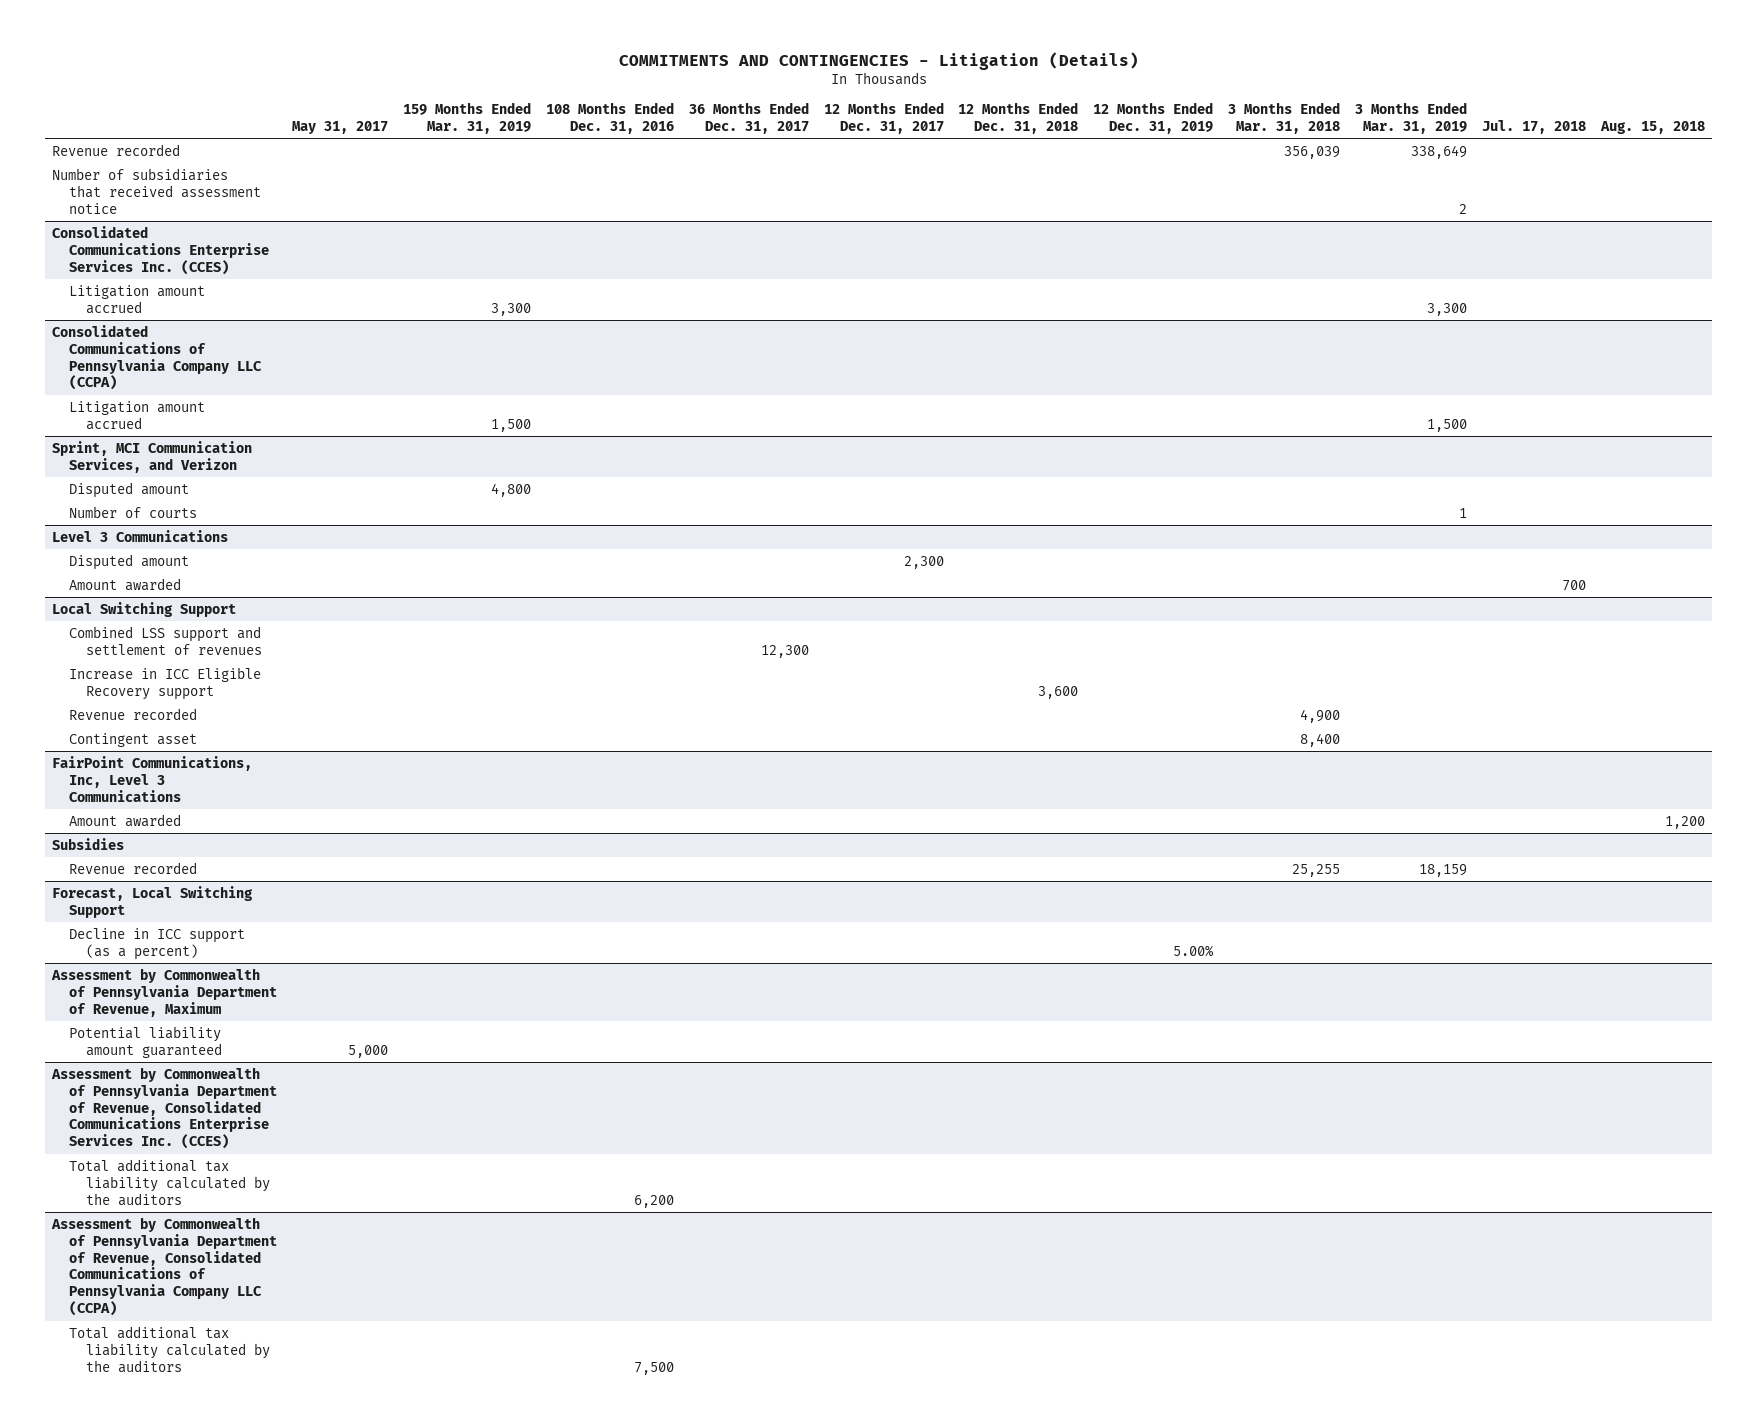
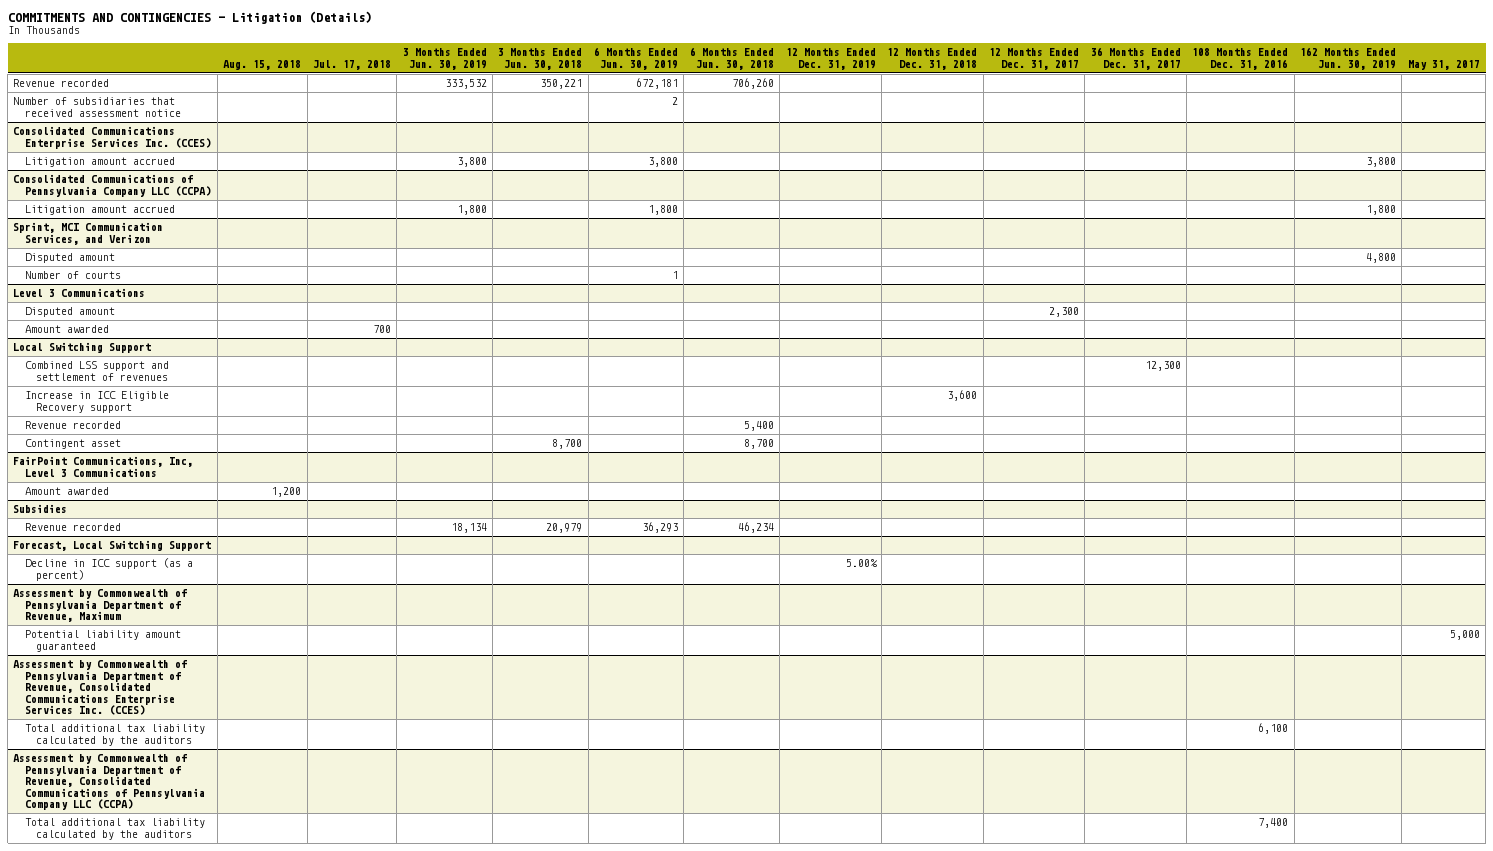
[403,102,532,134] 159 Months Ended Mar. 31, 2019 -> none
[1228,102,1341,134] 3 Months Ended Mar. 31, 2018 -> none
[1355,102,1468,134] 3 Months Ended Mar. 31, 2019 -> none
none -> [402,48,487,70] 3 Months Ended Jun. 30, 2019
none -> [498,48,583,70] 3 Months Ended Jun. 30, 2018
none -> [594,47,679,70] 6 Months Ended Jun. 30, 2019
none -> [689,47,774,70] 6 Months Ended Jun. 30, 2018
none -> [1300,47,1397,70] 162 Months Ended Jun. 30, 2019
[633,1194,674,1208] 6,200 -> [1258,723,1289,735] 6,100
[633,1361,674,1375] 7,500 -> [1258,818,1289,829] 7,400

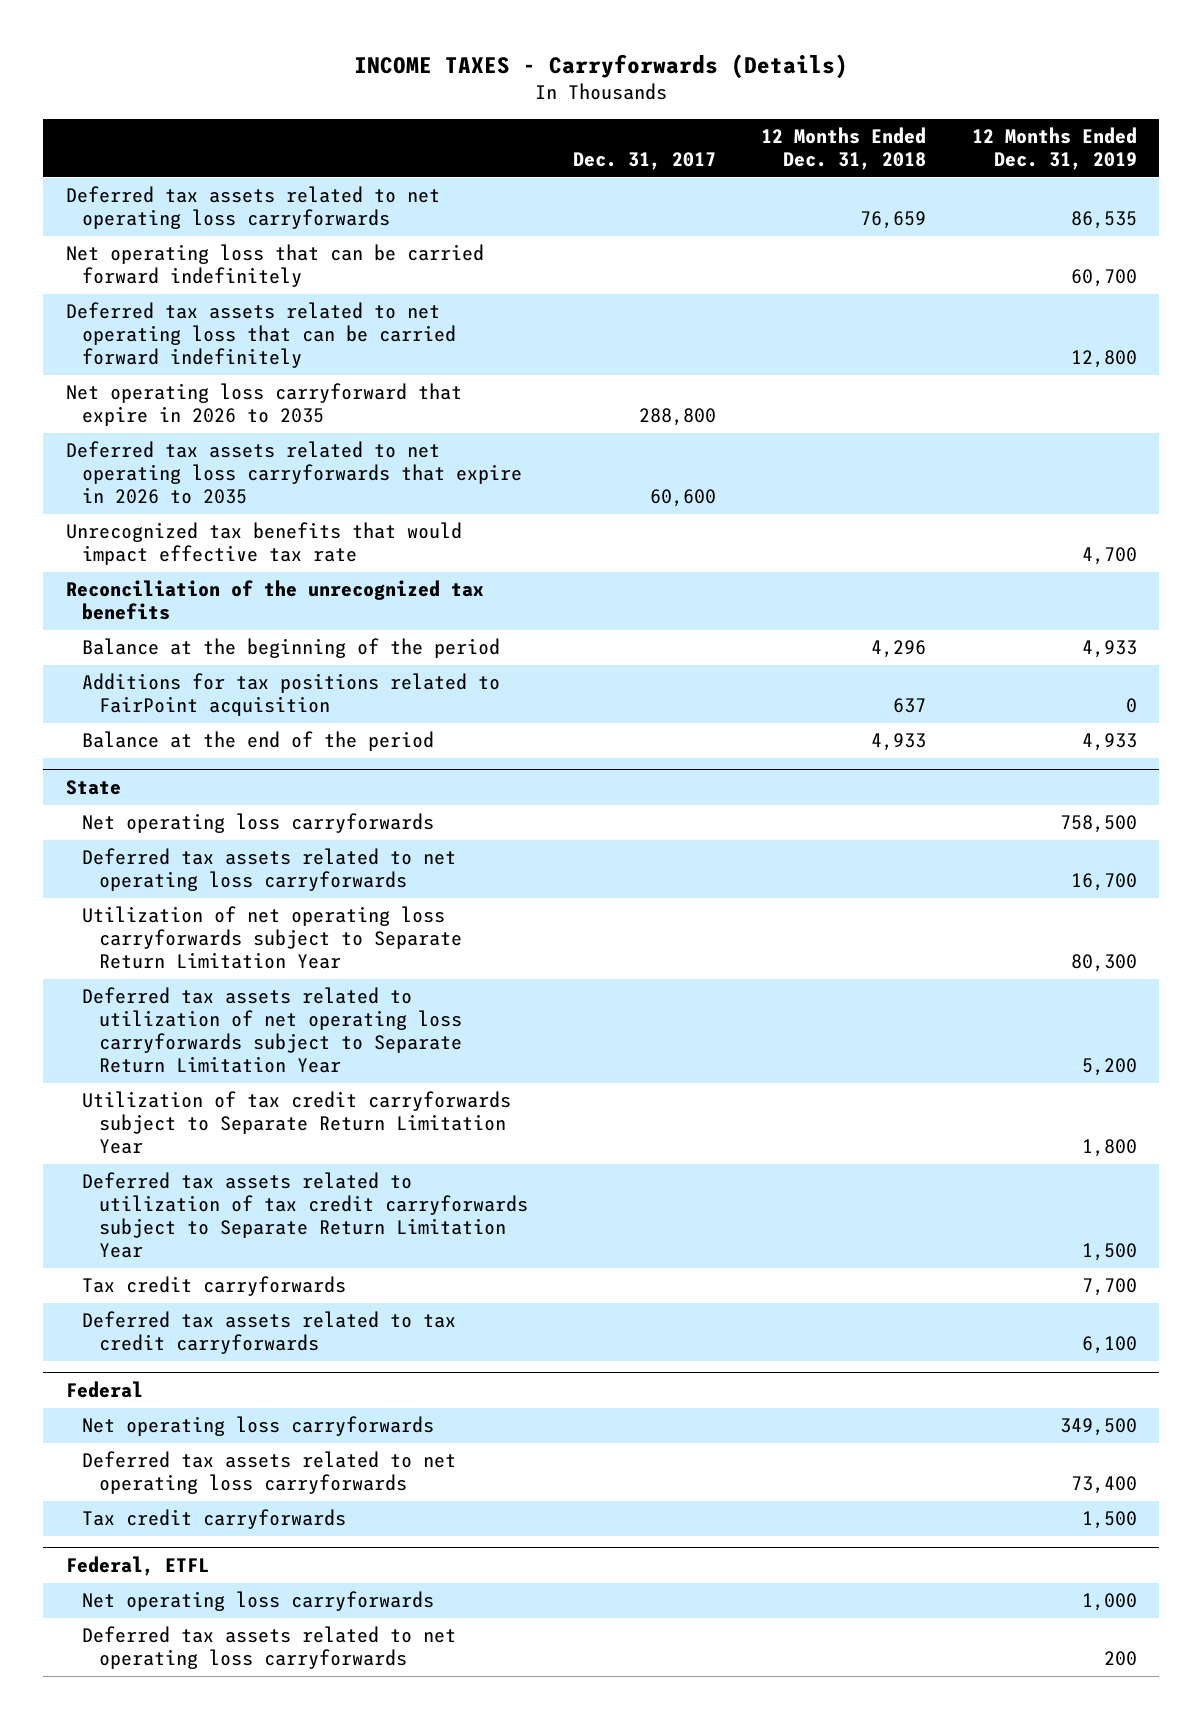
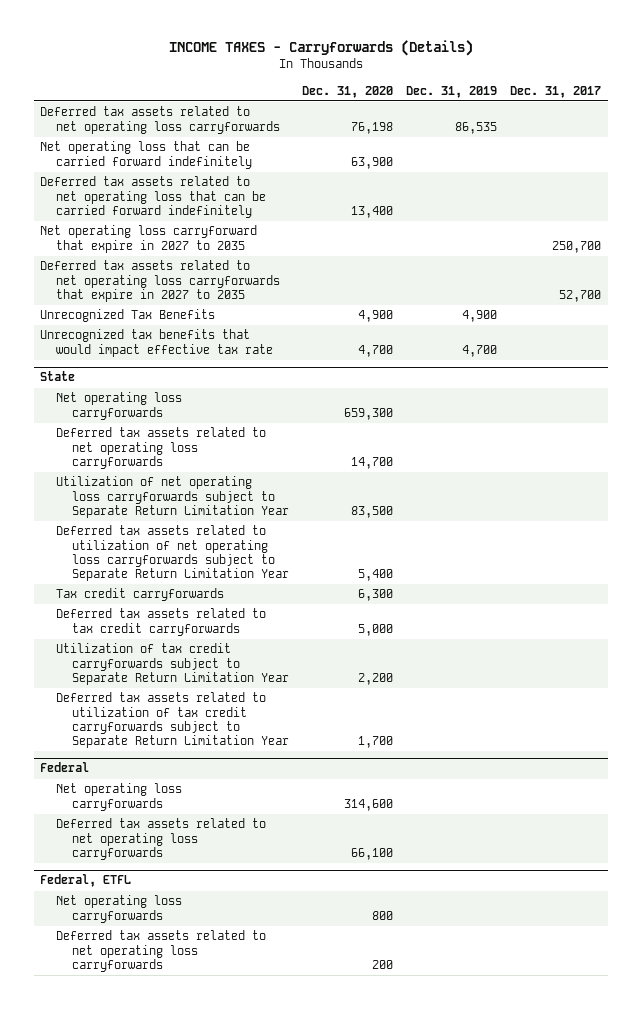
[761,126,927,170] 12 Months Ended Dec. 31, 2018 -> none
[971,126,1137,170] 12 Months Ended Dec. 31, 2019 -> none
none -> [301,85,393,98] Dec. 31, 2020
none -> [405,85,497,98] Dec. 31, 2019
[65,383,462,427] Net operating loss carryforward that expire in 2026 to 2035 -> [40,225,258,253] Net operating loss carryforward that expire in 2027 to 2035
[639,408,717,427] 288,800 -> [551,240,601,253] 250,700
[65,441,523,505] Deferred tax assets related to net operating loss carryforwards that expire in 2026 to 2035 -> [40,260,281,302] Deferred tax assets related to net operating loss carryforwards that expire in 2027 to 2035
[650,489,717,508] 60,600 -> [558,289,601,302] 52,700
none -> [40,309,216,323] Unrecognized Tax Benefits
[65,580,484,621] Reconciliation of the unrecognized tax benefits -> none
[82,638,501,659] Balance at the beginning of the period -> none
[82,673,501,717] Additions for tax positions related to FairPoint acquisition -> none
[82,731,435,752] Balance at the end of the period -> none
[82,1091,512,1155] Utilization of tax credit carryforwards subject to Separate Return Limitation Year -> [56,643,289,685] Utilization of tax credit carryforwards subject to Separate Return Limitation Year
[82,1172,528,1259] Deferred tax assets related to utilization of tax credit carryforwards subject to Separate Return Limitation Year -> [56,692,289,748] Deferred tax assets related to utilization of tax credit carryforwards subject to Separate Return Limitation Year
[82,1509,347,1530] Tax credit carryforwards -> none

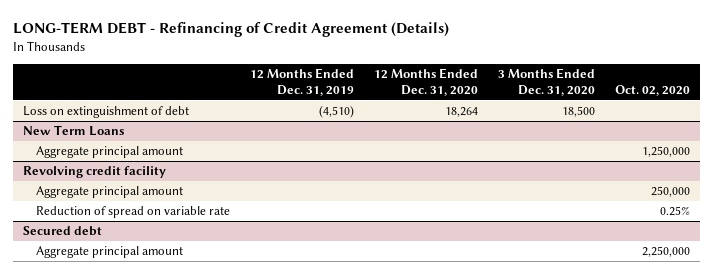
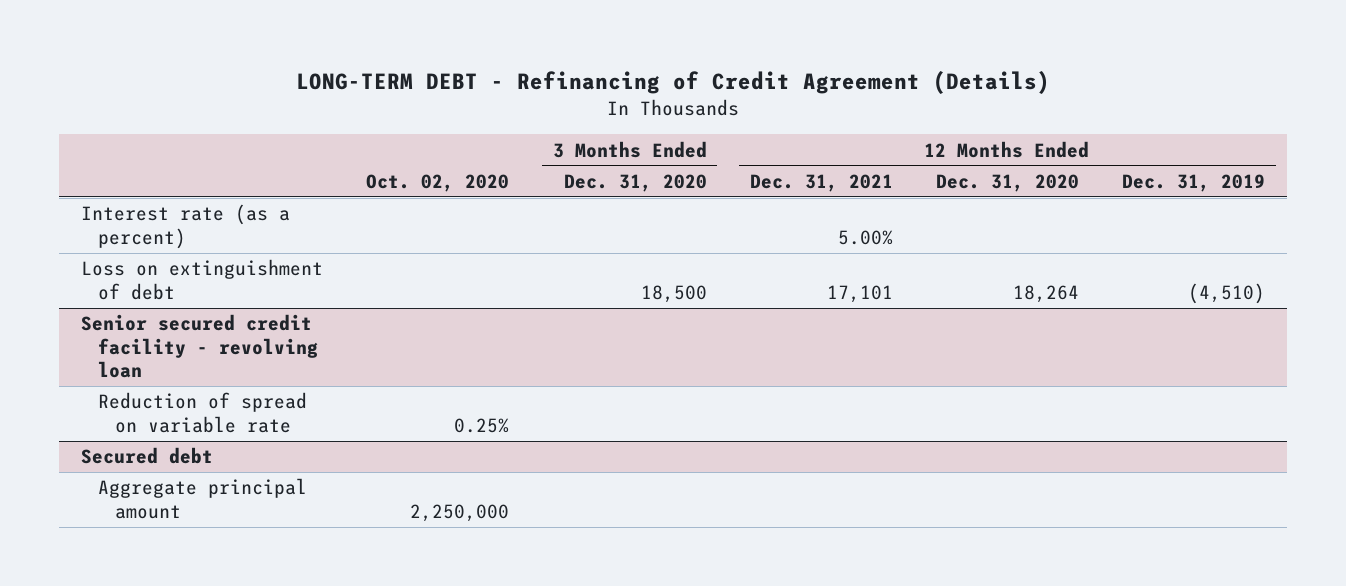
none -> [749,174,893,193] Dec. 31, 2021
none -> [81,204,291,249] Interest rate (as a percent)
[23,125,125,137] New Term Loans -> none
[36,146,184,159] Aggregate principal amount -> none
[36,186,184,199] Aggregate principal amount -> none
[23,166,167,179] Revolving credit facility -> [81,314,318,378] Senior secured credit facility - revolving loan

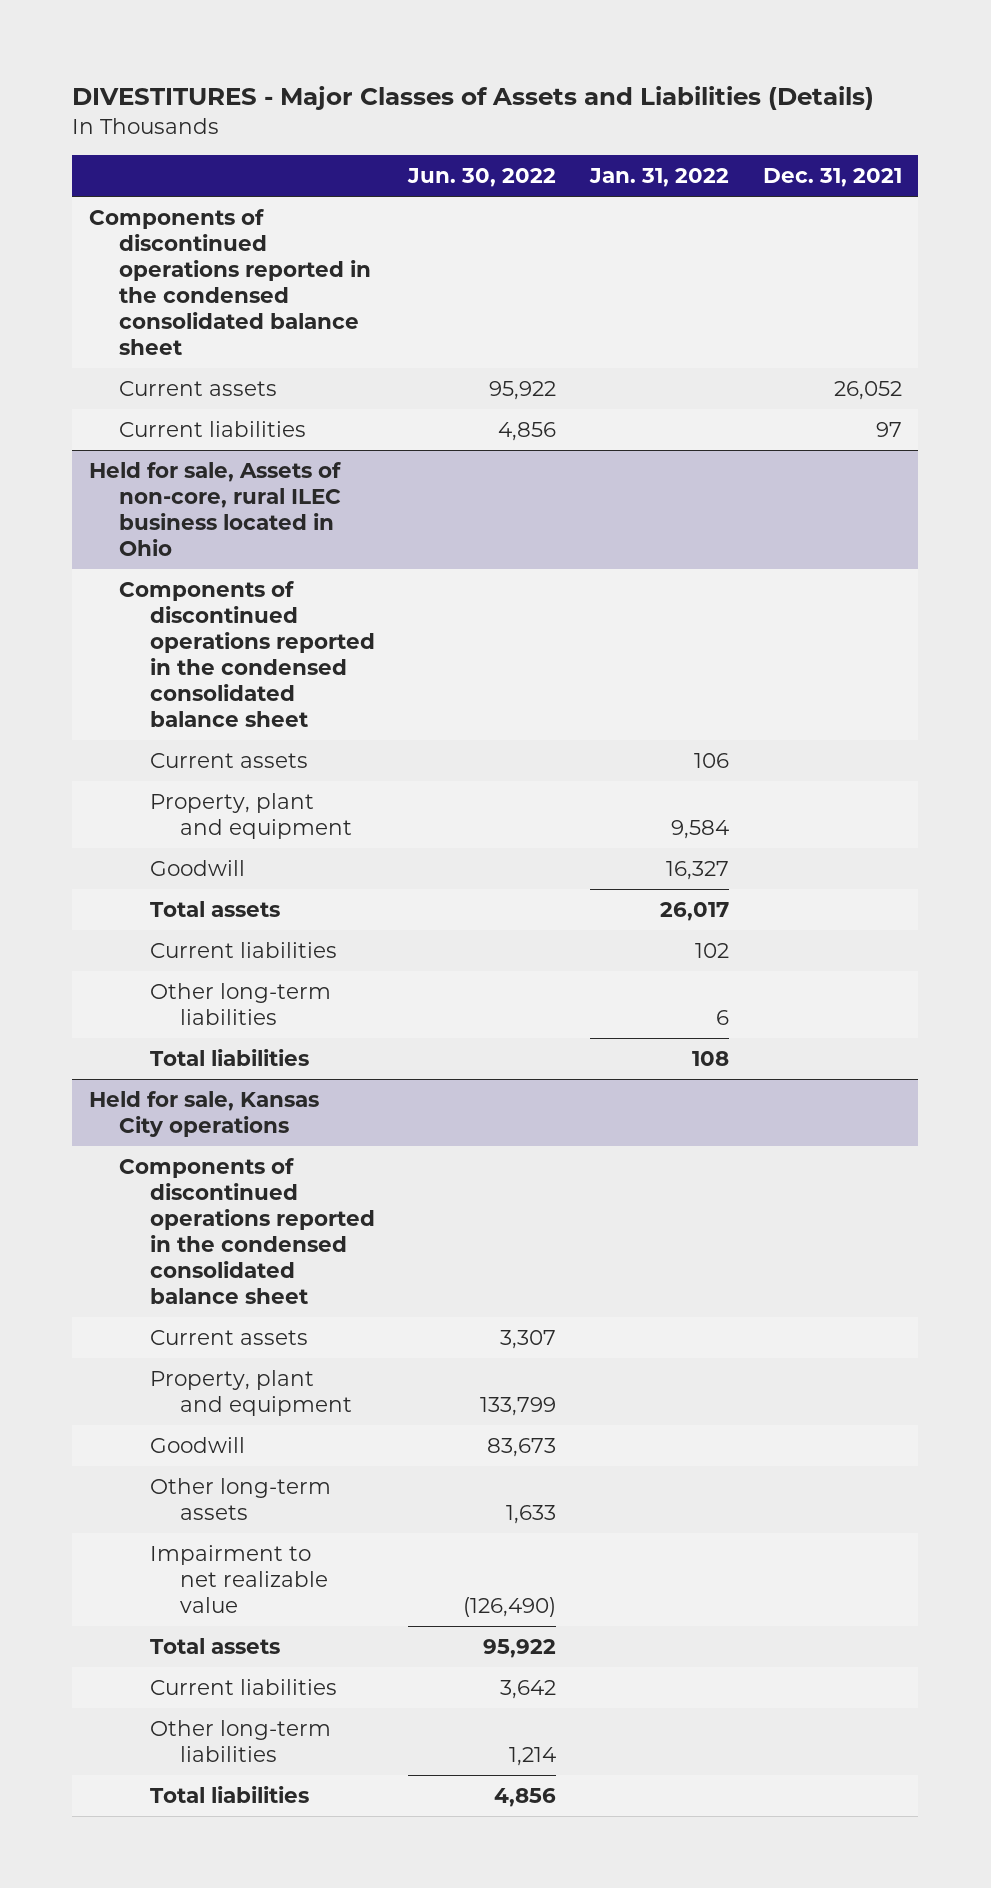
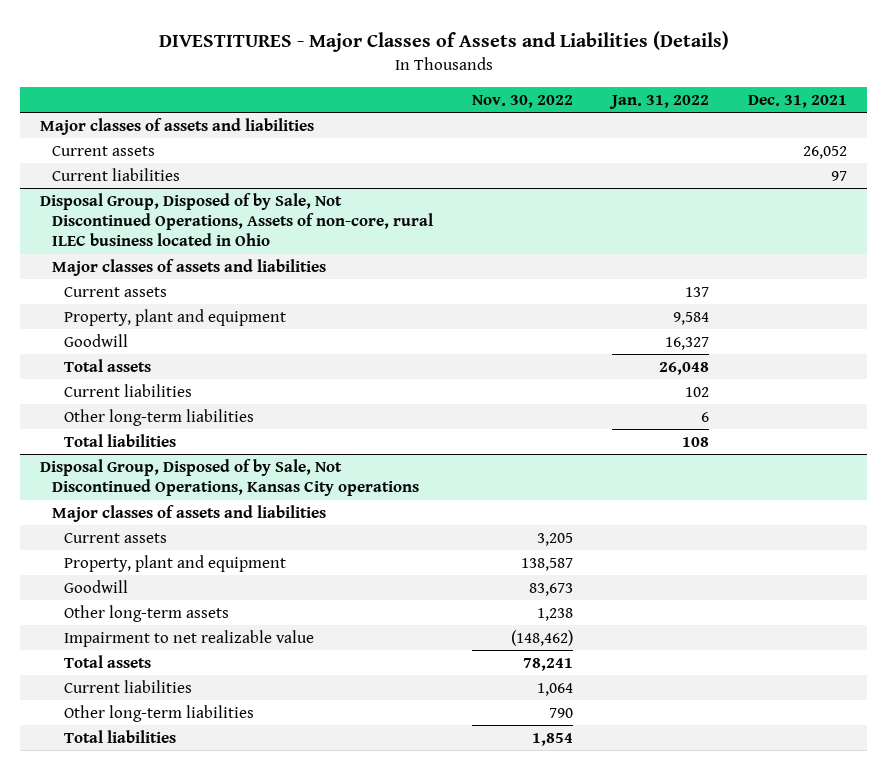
[407,168,557,188] Jun. 30, 2022 -> none
none -> [472,94,574,108] Nov. 30, 2022
[89,208,372,356] Components of discontinued operations reported in the condensed consolidated balance sheet -> [40,117,315,135] Major classes of assets and liabilities
[89,461,342,557] Held for sale, Assets of non-core, rural ILEC business located in Ohio -> [40,192,434,247] Disposal Group, Disposed of by Sale, Not Discontinued Operations, Assets of non-core, rural ILEC business located in Ohio
[119,580,375,728] Components of discontinued operations reported in the condensed consolidated balance sheet -> [52,258,327,276] Major classes of assets and liabilities
[693,752,729,768] 106 -> [685,286,710,297] 137
[659,901,729,921] 26,017 -> [659,361,710,375] 26,048
[89,1090,320,1137] Held for sale, Kansas City operations -> none
[119,1157,375,1305] Components of discontinued operations reported in the condensed consolidated balance sheet -> none
[149,1329,308,1345] Current assets -> none
[149,1369,352,1416] Property, plant and equipment -> none
[149,1436,245,1453] Goodwill -> none
[149,1477,331,1520] Other long-term assets -> none
[149,1544,328,1614] Impairment to net realizable value -> none
[149,1637,280,1654] Total assets -> none
[149,1678,337,1695] Current liabilities -> none
[149,1719,331,1762] Other long-term liabilities -> none
[149,1785,309,1803] Total liabilities -> none
none -> [40,458,420,497] Disposal Group, Disposed of by Sale, Not Discontinued Operations, Kansas City operations
none -> [52,504,327,522] Major classes of assets and liabilities
none -> [64,532,168,543] Current assets
none -> [64,554,287,572] Property, plant and equipment
none -> [64,579,129,593] Goodwill
none -> [64,604,230,622] Other long-term assets
none -> [64,629,315,647] Impairment to net realizable value
none -> [64,654,152,668] Total assets
none -> [64,679,193,693] Current liabilities
none -> [64,704,255,722] Other long-term liabilities
none -> [64,729,177,743] Total liabilities

